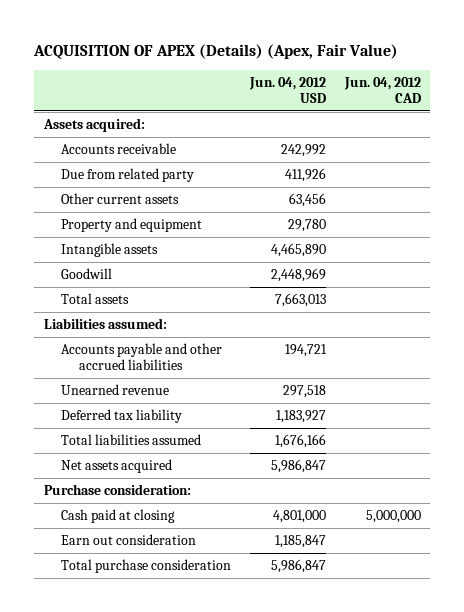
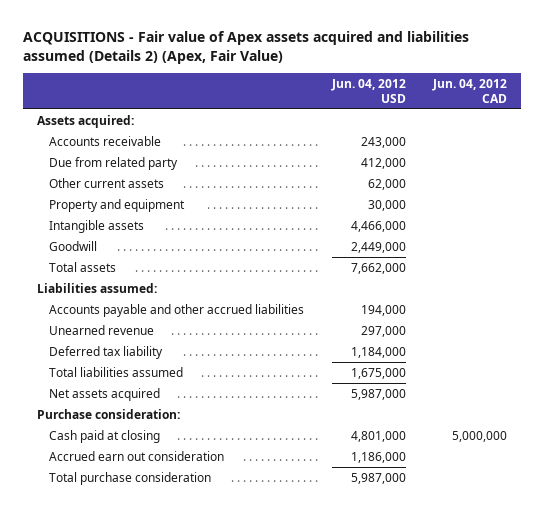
[33,43,399,59] ACQUISITION OF APEX (Details) (Apex, Fair Value) -> [23,31,470,64] ACQUISITIONS - Fair value of Apex assets acquired and liabilities assumed (Details 2) (Apex, Fair Value)
[281,144,327,158] 242,992 -> [360,137,406,149] 243,000
[285,168,327,183] 411,926 -> [360,158,406,170] 412,000
[289,193,327,208] 63,456 -> [367,179,406,191] 62,000
[288,219,327,233] 29,780 -> [367,200,406,212] 30,000
[271,243,327,258] 4,465,890 -> [350,221,406,233] 4,466,000
[271,268,327,283] 2,448,969 -> [350,242,406,254] 2,449,000
[275,293,327,308] 7,663,013 -> [350,263,406,275] 7,662,000
[285,344,328,358] 194,721 -> [360,305,406,317] 194,000
[283,385,327,399] 297,518 -> [360,326,406,338] 297,000
[276,410,327,424] 1,183,927 -> [350,347,406,359] 1,184,000
[275,434,327,449] 1,676,166 -> [350,368,406,380] 1,675,000
[271,459,327,474] 5,986,847 -> [350,389,406,401] 5,987,000
[61,534,197,546] Earn out consideration -> [49,451,225,462] Accrued earn out consideration
[275,535,327,549] 1,185,847 -> [350,452,406,464] 1,186,000
[271,559,327,574] 5,986,847 -> [350,473,406,485] 5,987,000

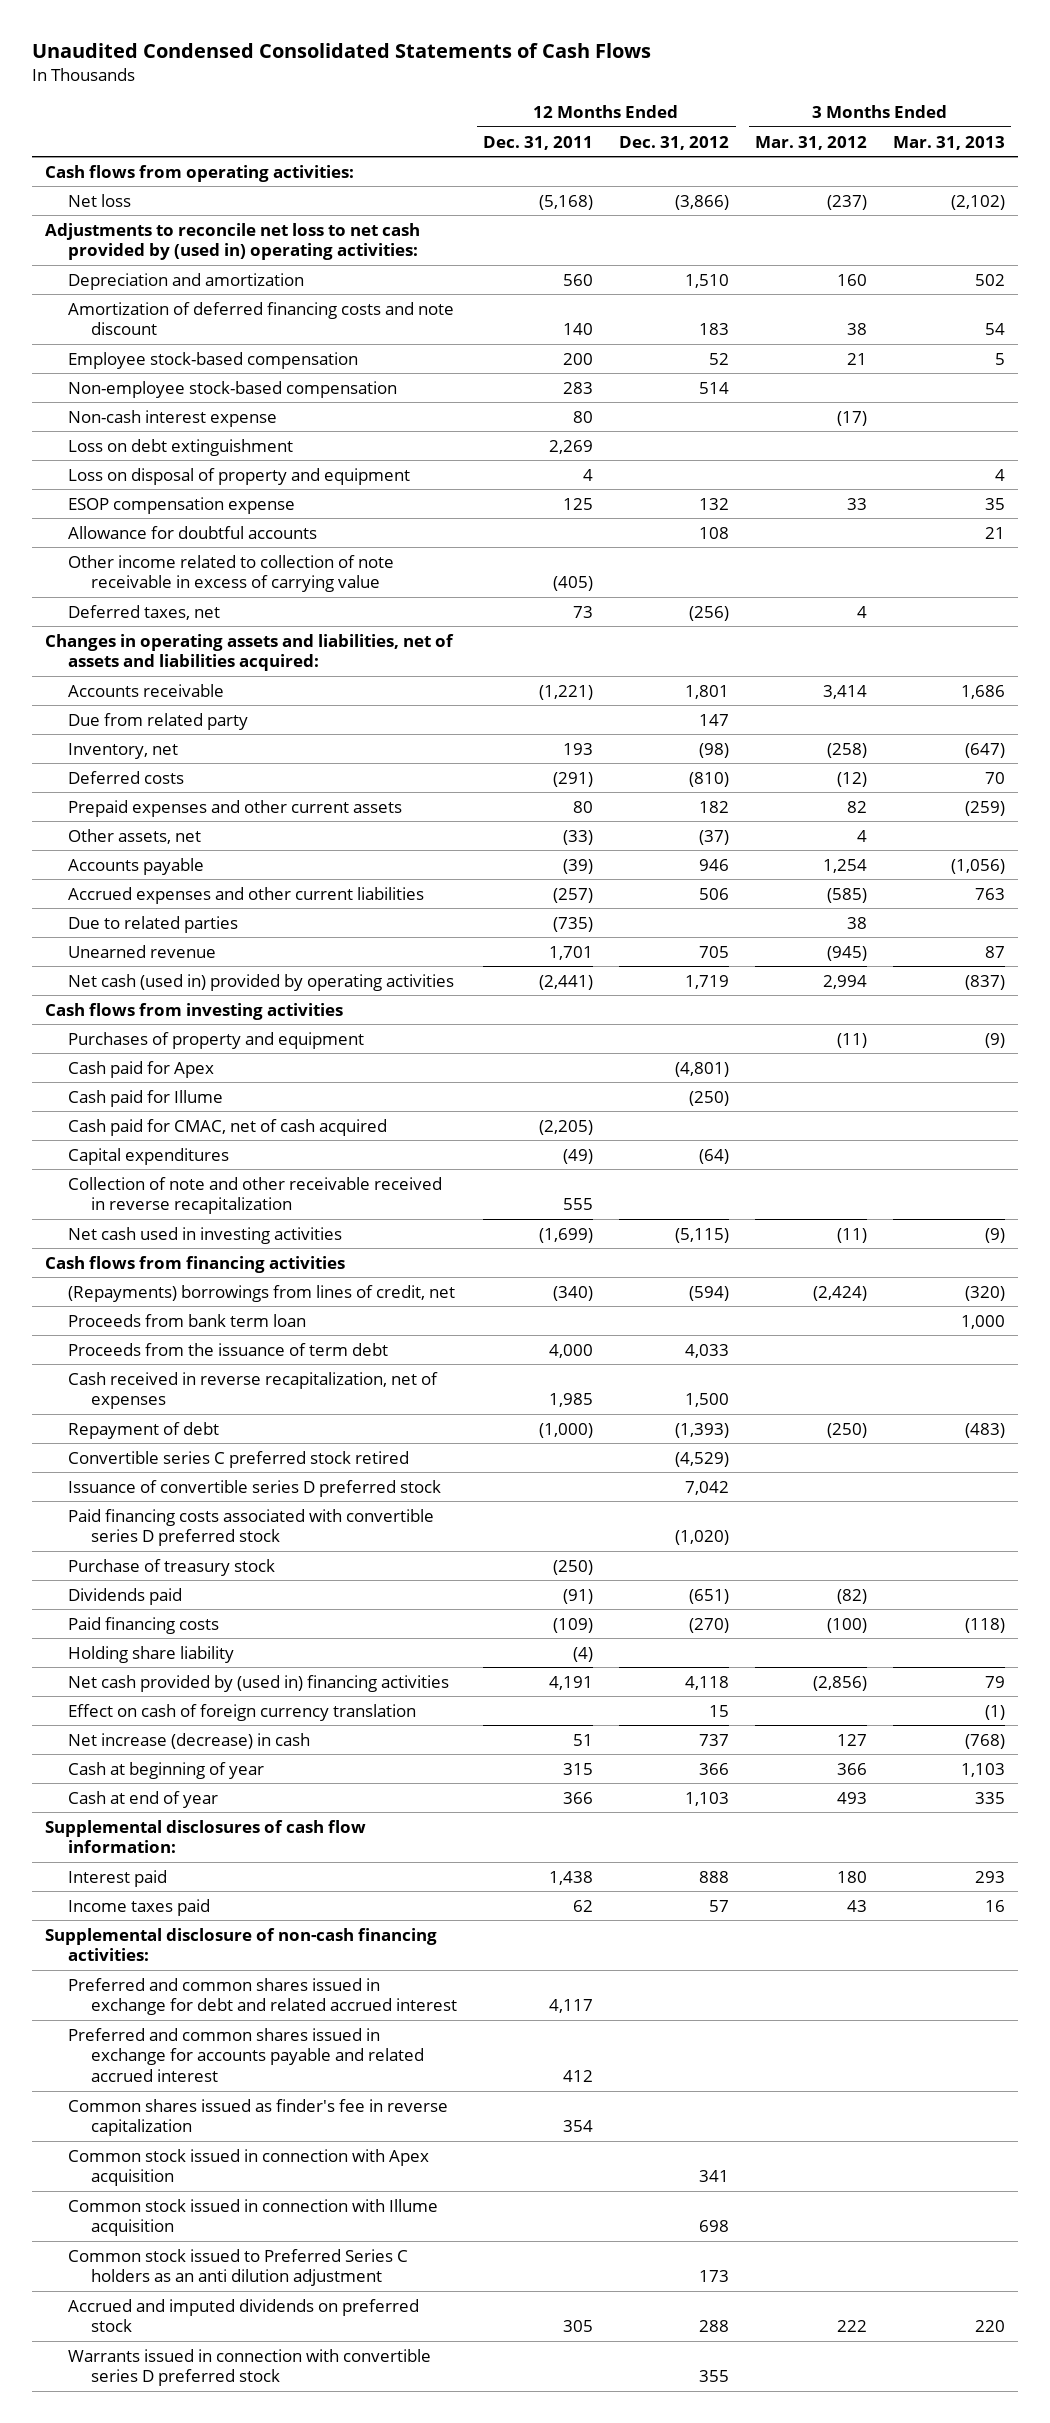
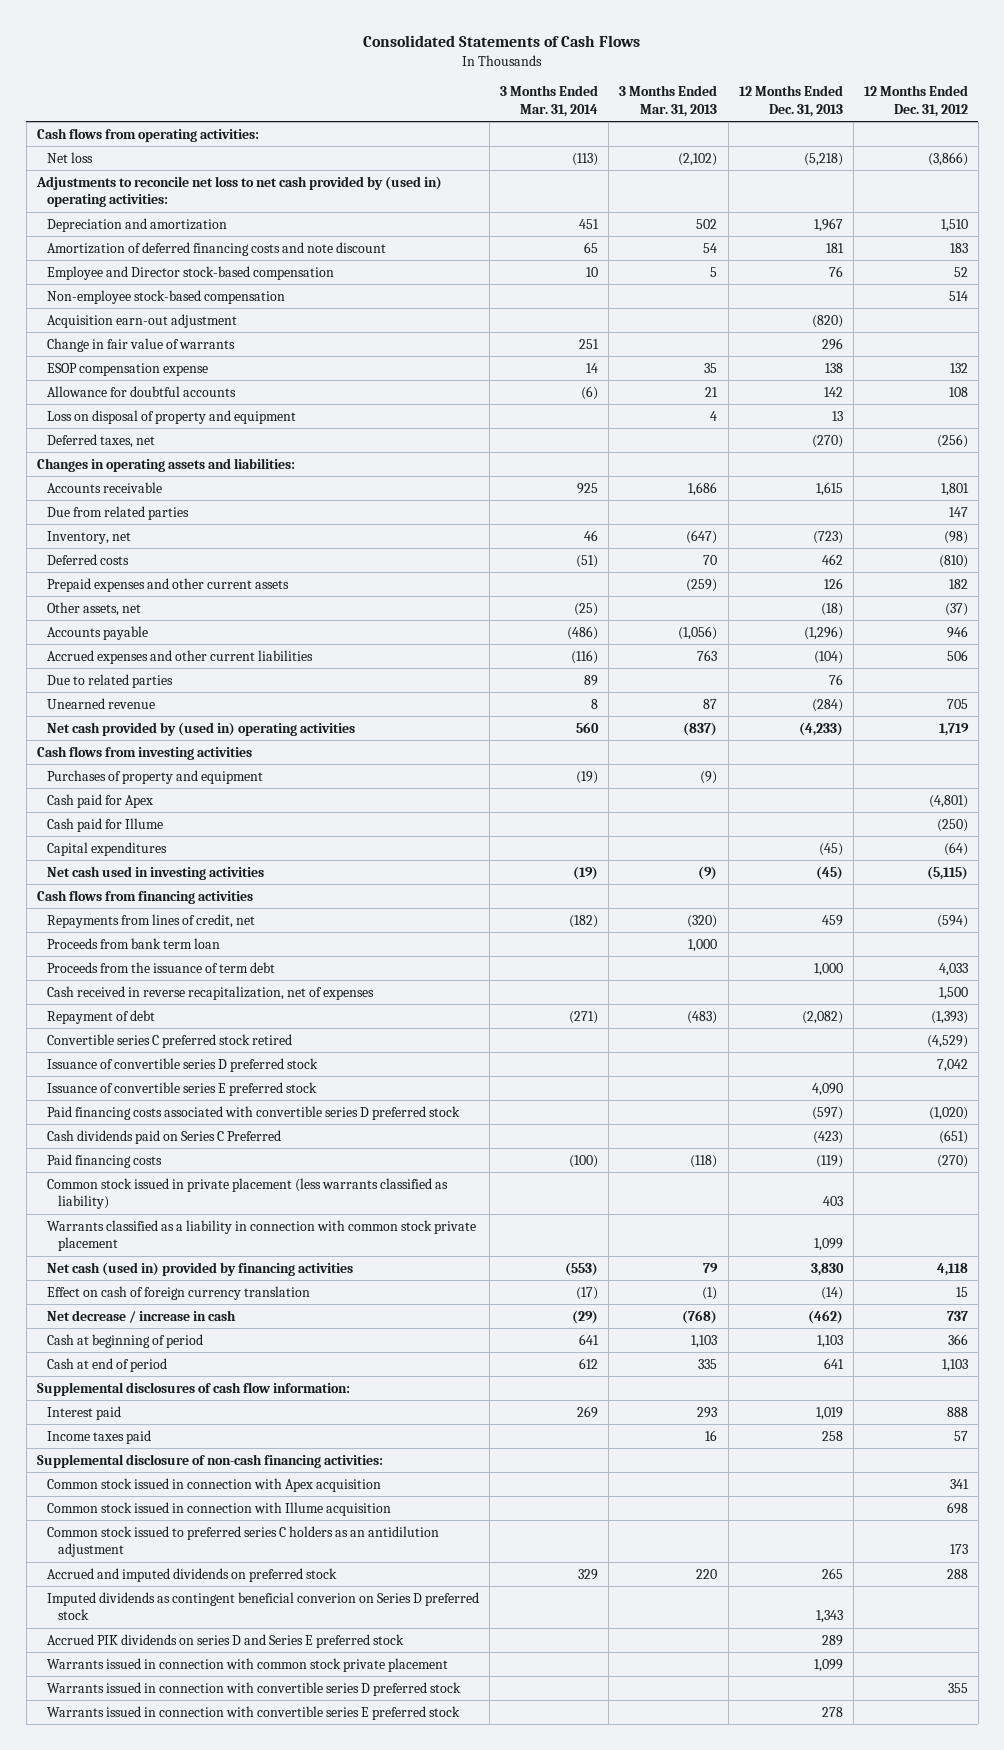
[31,42,651,58] Unaudited Condensed Consolidated Statements of Cash Flows -> [363,35,641,48] Consolidated Statements of Cash Flows
[483,135,594,150] Dec. 31, 2011 -> none
[755,135,868,150] Mar. 31, 2012 -> none
none -> [500,85,599,118] 3 Months Ended Mar. 31, 2014
none -> [738,85,843,118] 12 Months Ended Dec. 31, 2013
[68,351,359,369] Employee stock-based compensation -> [47,265,335,280] Employee and Director stock-based compensation
[68,409,278,427] Non-cash interest expense -> none
[68,438,294,456] Loss on debt extinguishment -> none
none -> [47,313,238,328] Acquisition earn-out adjustment
none -> [47,337,236,352] Change in fair value of warrants
[68,554,395,593] Other income related to collection of note receivable in excess of carrying value -> none
[68,467,411,485] Loss on disposal of property and equipment -> [47,409,297,424] Loss on disposal of property and equipment
[44,633,454,672] Changes in operating assets and liabilities, net of assets and liabilities acquired: -> [36,457,295,472] Changes in operating assets and liabilities:
[68,712,249,730] Due from related party -> [47,505,190,520] Due from related parties
[68,973,455,991] Net cash (used in) provided by operating activities -> [47,721,356,736] Net cash provided by (used in) operating activities
[68,1118,388,1136] Cash paid for CMAC, net of cash acquired -> none
[68,1176,443,1215] Collection of note and other receivable received in reverse recapitalization -> none
[68,1284,456,1302] (Repayments) borrowings from lines of credit, net -> [47,913,256,928] Repayments from lines of credit, net
none -> [47,1081,318,1096] Issuance of convertible series E preferred stock
[68,1558,276,1576] Purchase of treasury stock -> none
[68,1587,183,1605] Dividends paid -> [47,1129,282,1144] Cash dividends paid on Series C Preferred
[68,1645,235,1663] Holding share liability -> none
none -> [47,1177,449,1210] Common stock issued in private placement (less warrants classified as liability)
none -> [47,1219,477,1252] Warrants classified as a liability in connection with common stock private placement
[68,1674,450,1692] Net cash provided by (used in) financing activities -> [47,1261,354,1276] Net cash (used in) provided by financing activities
[68,1732,311,1749] Net increase (decrease) in cash -> [47,1309,237,1323] Net decrease / increase in cash
[68,1761,265,1779] Cash at beginning of year -> [47,1333,204,1348] Cash at beginning of period
[68,1790,219,1808] Cash at end of year -> [47,1357,168,1372] Cash at end of period
[68,1977,458,2016] Preferred and common shares issued in exchange for debt and related accrued interest -> none
[68,2027,425,2083] Preferred and common shares issued in exchange for accounts payable and related accrued interest -> none
[68,2098,449,2137] Common shares issued as finder's fee in reverse capitalization -> none
[68,2248,409,2287] Common stock issued to Preferred Series C holders as an anti dilution adjustment -> [47,1525,440,1558] Common stock issued to preferred series C holders as an antidilution adjustment
none -> [47,1591,480,1621] Imputed dividends as contingent beneficial converion on Series D preferred stock
none -> [47,1633,405,1648] Accrued PIK dividends on series D and Series E preferred stock
none -> [47,1657,449,1672] Warrants issued in connection with common stock private placement
none -> [47,1705,461,1720] Warrants issued in connection with convertible series E preferred stock

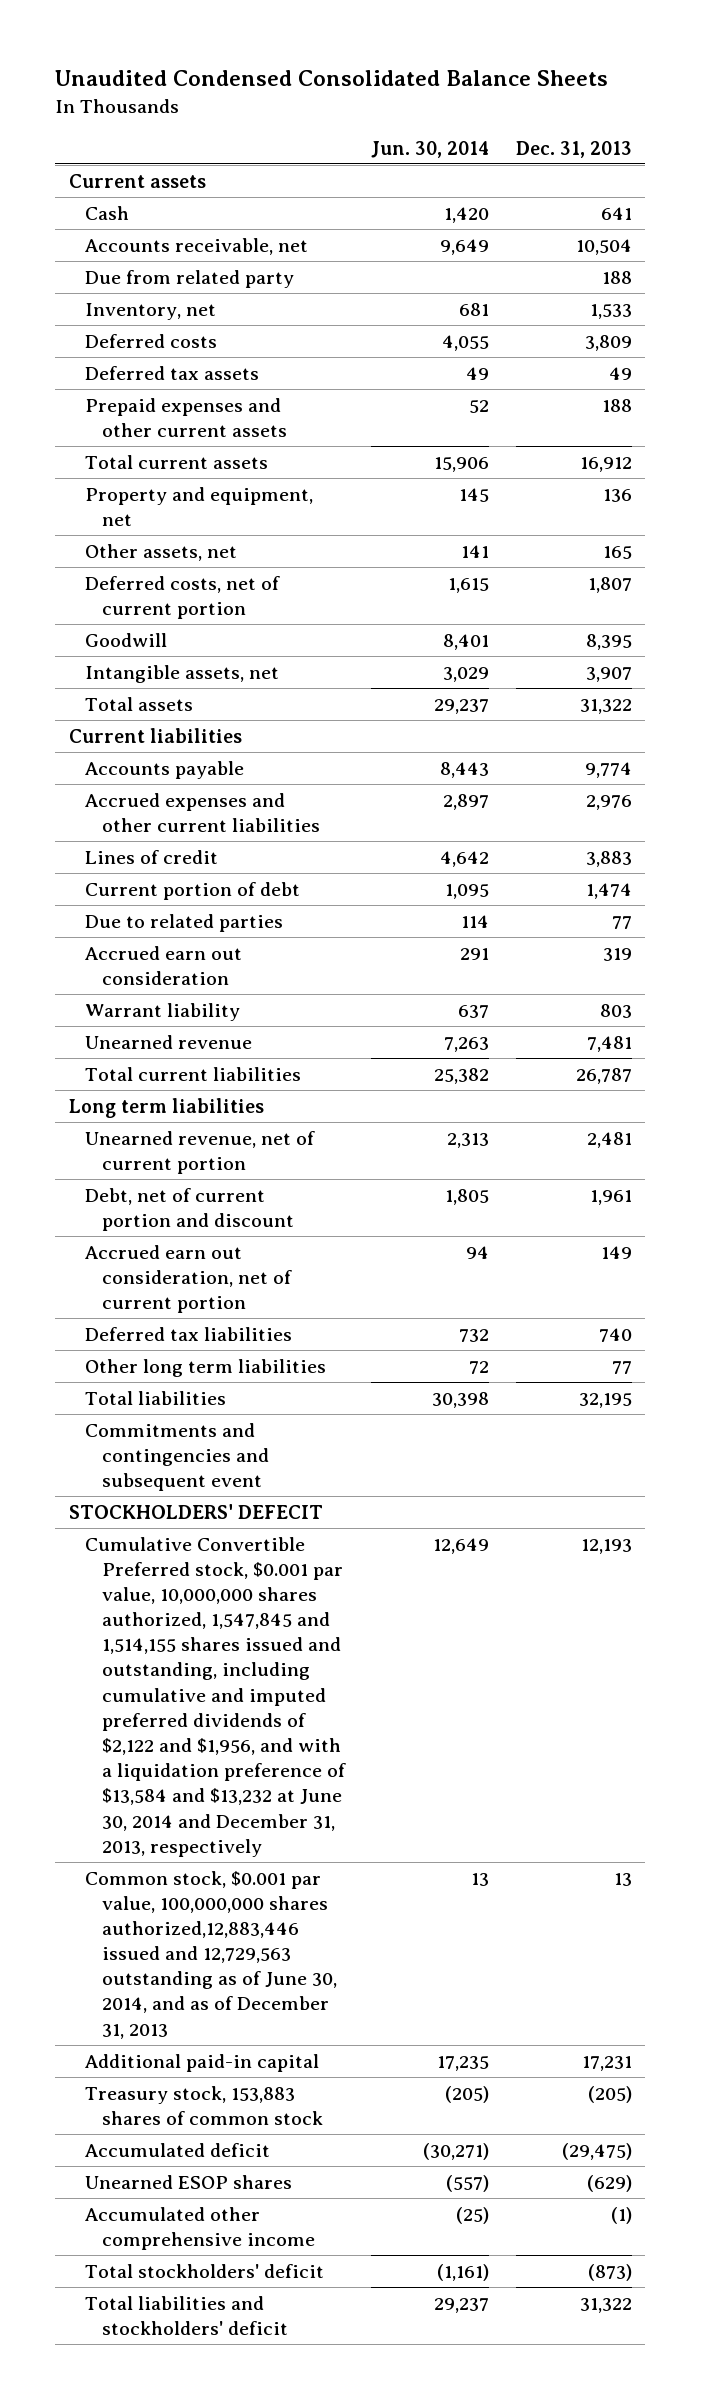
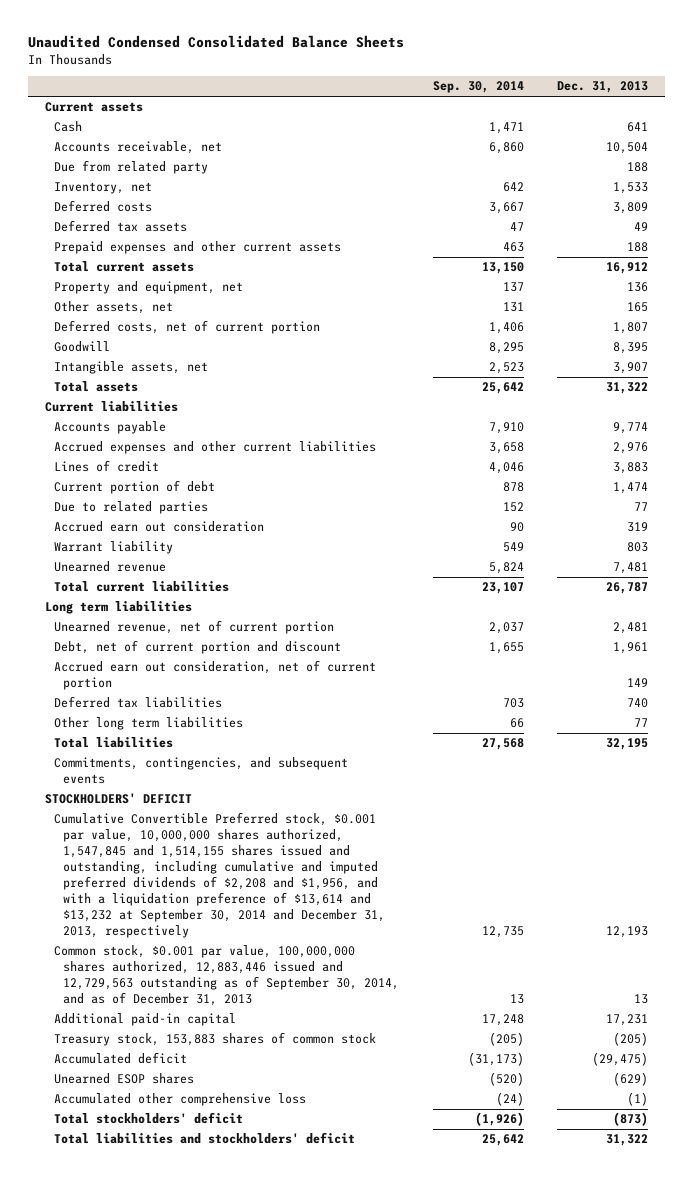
[371,140,490,158] Jun. 30, 2014 -> none
none -> [432,81,524,94] Sep. 30, 2014
[85,1422,269,1491] Commitments and contingencies and subsequent event -> [53,757,348,785] Commitments, contingencies, and subsequent events
[68,1503,323,1519] STOCKHOLDERS' DEFECIT -> [44,793,192,805] STOCKHOLDERS' DEFICIT
[85,1536,346,1857] Cumulative Convertible Preferred stock, $0.001 par value, 10,000,000 shares authorized, 1,547,845 and 1,514,155 shares issued and outstanding, including cumulative and imputed preferred dividends of $2,122 and $1,956, and with a liquidation preference of $13,584 and $13,232 at June 30, 2014 and December 31, 2013, respectively -> [53,812,386,939] Cumulative Convertible Preferred stock, $0.001 par value, 10,000,000 shares authorized, 1,547,845 and 1,514,155 shares issued and outstanding, including cumulative and imputed preferred dividends of $2,208 and $1,956, and with a liquidation preference of $13,614 and $13,232 at September 30, 2014 and December 31, 2013, respectively
[85,1870,337,2039] Common stock, $0.001 par value, 100,000,000 shares authorized,12,883,446 issued and 12,729,563 outstanding as of June 30, 2014, and as of December 31, 2013 -> [53,945,400,1007] Common stock, $0.001 par value, 100,000,000 shares authorized, 12,883,446 issued and 12,729,563 outstanding as of September 30, 2014, and as of December 31, 2013
[85,2206,315,2250] Accumulated other comprehensive income -> [53,1093,306,1107] Accumulated other comprehensive loss

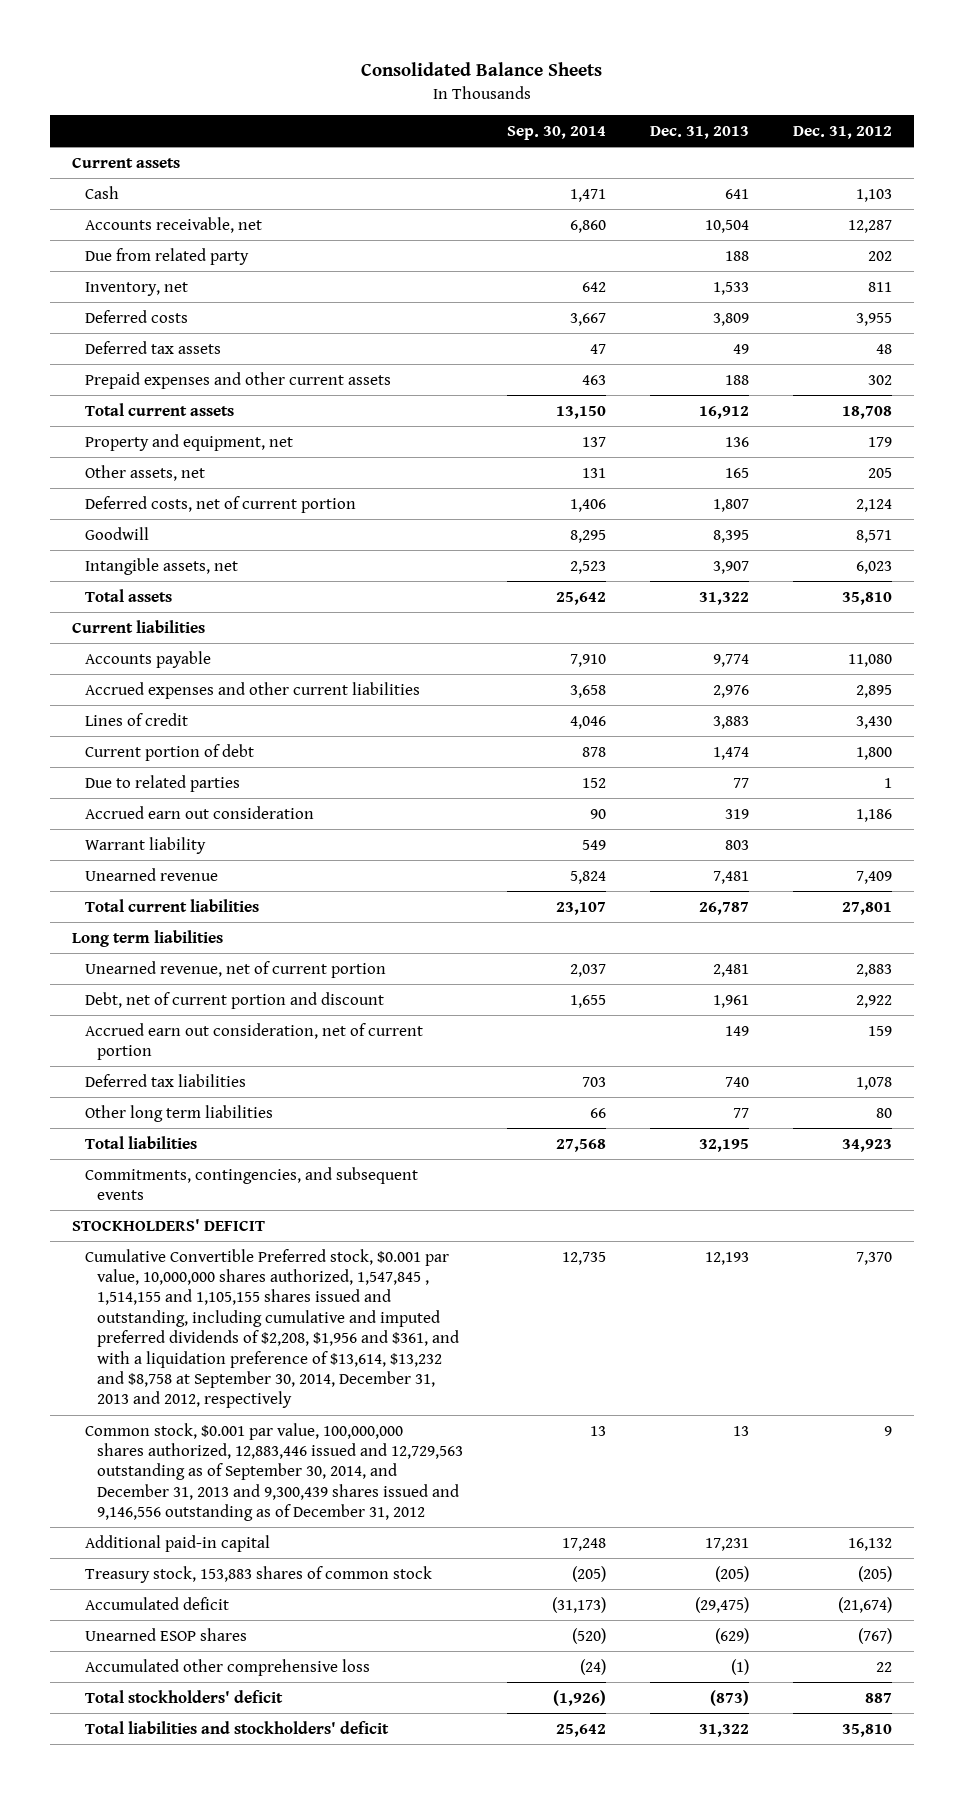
[28,35,405,49] Unaudited Condensed Consolidated Balance Sheets -> [361,62,603,77] Consolidated Balance Sheets
none -> [793,126,893,140] Dec. 31, 2012
[53,812,386,939] Cumulative Convertible Preferred stock, $0.001 par value, 10,000,000 shares authorized, 1,547,845 and 1,514,155 shares issued and outstanding, including cumulative and imputed preferred dividends of $2,208 and $1,956, and with a liquidation preference of $13,614 and $13,232 at September 30, 2014 and December 31, 2013, respectively -> [84,1248,459,1409] Cumulative Convertible Preferred stock, $0.001 par value, 10,000,000 shares authorized, 1,547,845 , 1,514,155 and 1,105,155 shares issued and outstanding, including cumulative and imputed preferred dividends of $2,208, $1,956 and $361, and with a liquidation preference of $13,614, $13,232 and $8,758 at September 30, 2014, December 31, 2013 and 2012, respectively
[53,945,400,1007] Common stock, $0.001 par value, 100,000,000 shares authorized, 12,883,446 issued and 12,729,563 outstanding as of September 30, 2014, and as of December 31, 2013 -> [84,1422,463,1522] Common stock, $0.001 par value, 100,000,000 shares authorized, 12,883,446 issued and 12,729,563 outstanding as of September 30, 2014, and December 31, 2013 and 9,300,439 shares issued and 9,146,556 outstanding as of December 31, 2012

